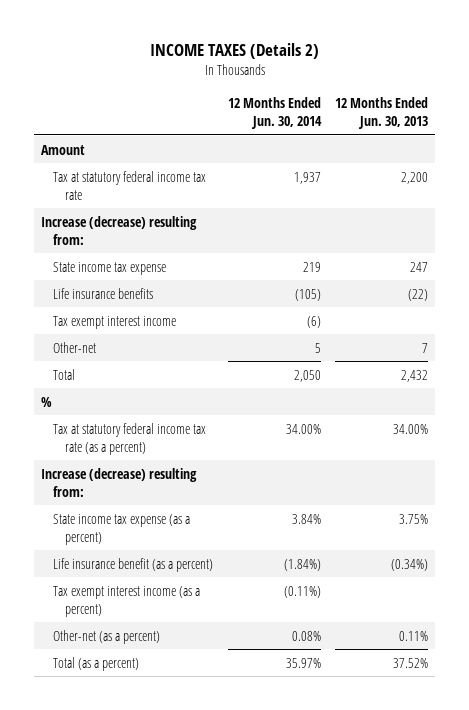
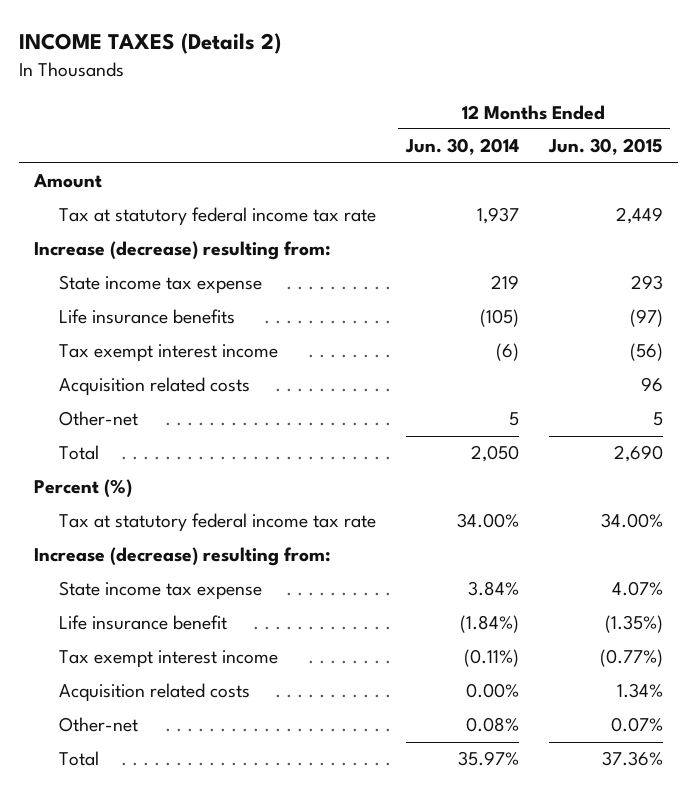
[334,97,428,130] 12 Months Ended Jun. 30, 2013 -> none
none -> [547,138,663,156] Jun. 30, 2015
none -> [58,377,250,397] Acquisition related costs
[41,396,53,407] % -> [33,479,132,499] Percent (%)
[53,422,207,455] Tax at statutory federal income tax rate (as a percent) -> [58,513,376,533] Tax at statutory federal income tax rate
[53,513,191,545] State income tax expense (as a percent) -> [58,581,262,601] State income tax expense
[53,557,214,572] Life insurance benefit (as a percent) -> [58,615,227,631] Life insurance benefit
[53,585,201,617] Tax exempt interest income (as a percent) -> [58,650,278,669] Tax exempt interest income
none -> [58,683,250,703] Acquisition related costs
[53,629,161,644] Other-net (as a percent) -> [58,717,138,733] Other-net
[53,656,140,671] Total (as a percent) -> [58,751,99,767] Total

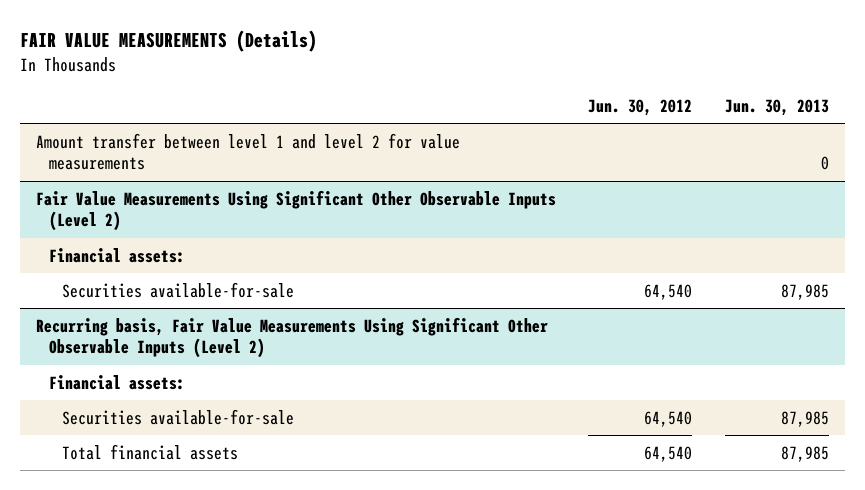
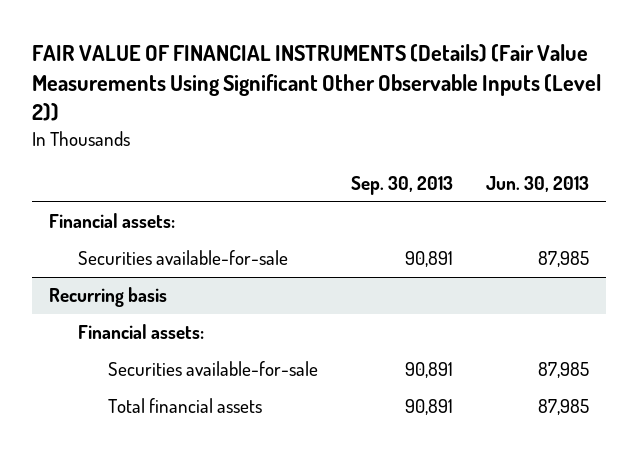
[20,30,318,53] FAIR VALUE MEASUREMENTS (Details) -> [32,44,602,122] FAIR VALUE OF FINANCIAL INSTRUMENTS (Details) (Fair Value Measurements Using Significant Other Observable Inputs (Level 2))
[588,98,693,116] Jun. 30, 2012 -> none
none -> [351,176,454,196] Sep. 30, 2013
[36,132,461,171] Amount transfer between level 1 and level 2 for value measurements -> none
[36,189,557,232] Fair Value Measurements Using Significant Other Observable Inputs (Level 2) -> none
[36,316,549,359] Recurring basis, Fair Value Measurements Using Significant Other Observable Inputs (Level 2) -> none
none -> [48,287,167,308] Recurring basis

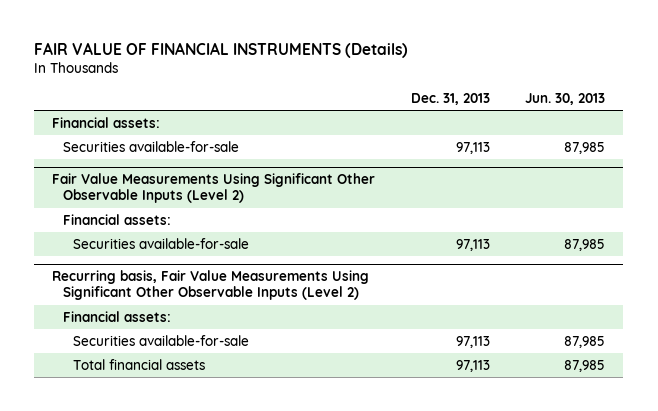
[32,44,602,122] FAIR VALUE OF FINANCIAL INSTRUMENTS (Details) (Fair Value Measurements Using Significant Other Observable Inputs (Level 2)) -> [34,41,409,58] FAIR VALUE OF FINANCIAL INSTRUMENTS (Details)
[351,176,454,196] Sep. 30, 2013 -> none
none -> [410,92,490,105] Dec. 31, 2013
[48,287,167,308] Recurring basis -> none
none -> [52,172,376,204] Fair Value Measurements Using Significant Other Observable Inputs (Level 2)
none -> [52,269,370,301] Recurring basis, Fair Value Measurements Using Significant Other Observable Inputs (Level 2)
none -> [62,310,171,322] Financial assets:
none -> [73,334,250,346] Securities available-for-sale

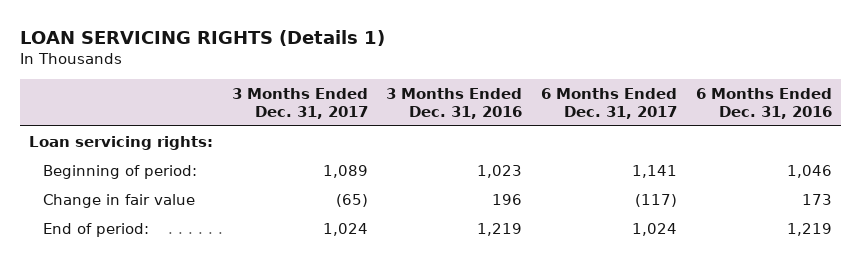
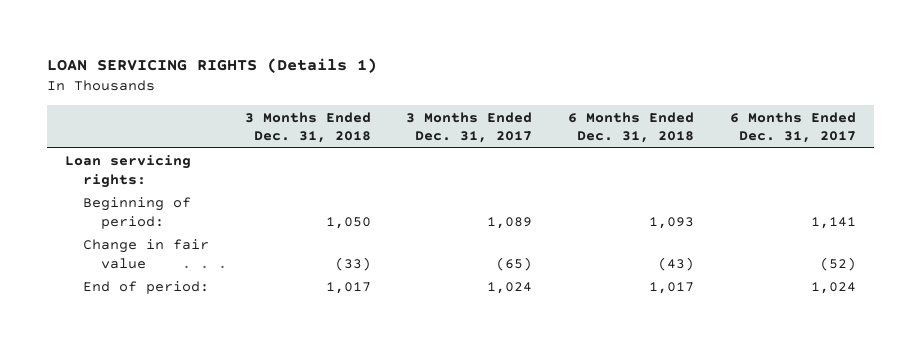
[386,88,523,119] 3 Months Ended Dec. 31, 2016 -> none
[695,88,832,119] 6 Months Ended Dec. 31, 2016 -> none
none -> [244,111,371,143] 3 Months Ended Dec. 31, 2018
none -> [568,111,695,143] 6 Months Ended Dec. 31, 2018
[635,194,678,208] (117) -> [819,256,856,271] (52)

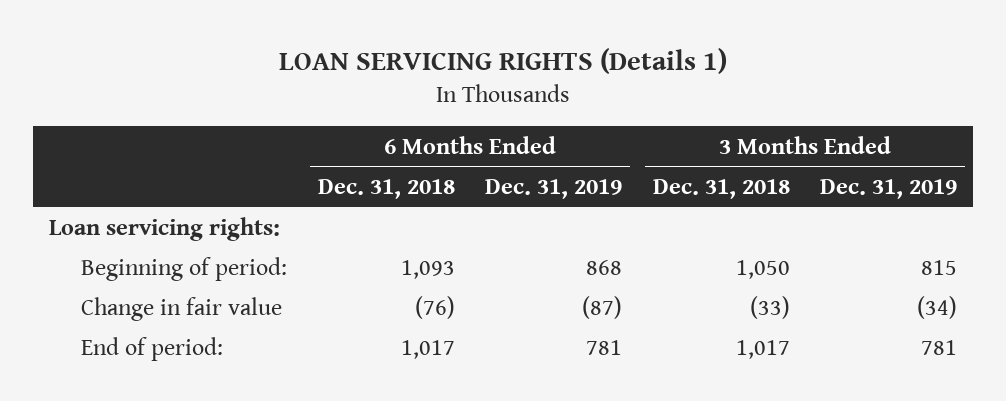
[406,111,533,143] 3 Months Ended Dec. 31, 2017 -> none
[729,111,856,143] 6 Months Ended Dec. 31, 2017 -> none
none -> [485,178,623,199] Dec. 31, 2019
none -> [820,178,958,199] Dec. 31, 2019
[658,256,695,271] (43) -> [414,296,455,320] (76)

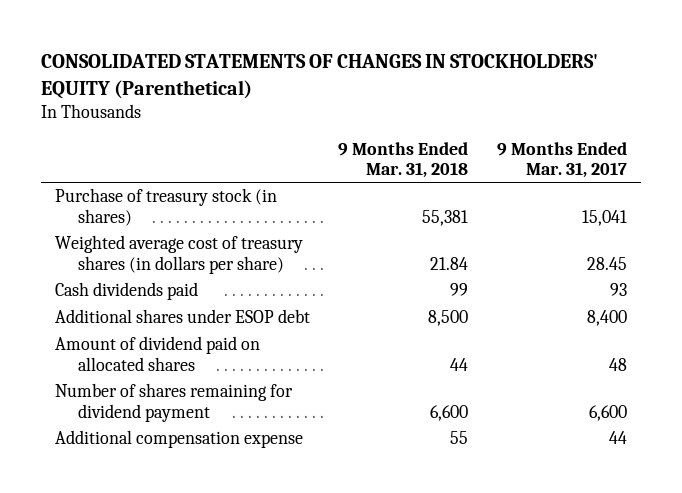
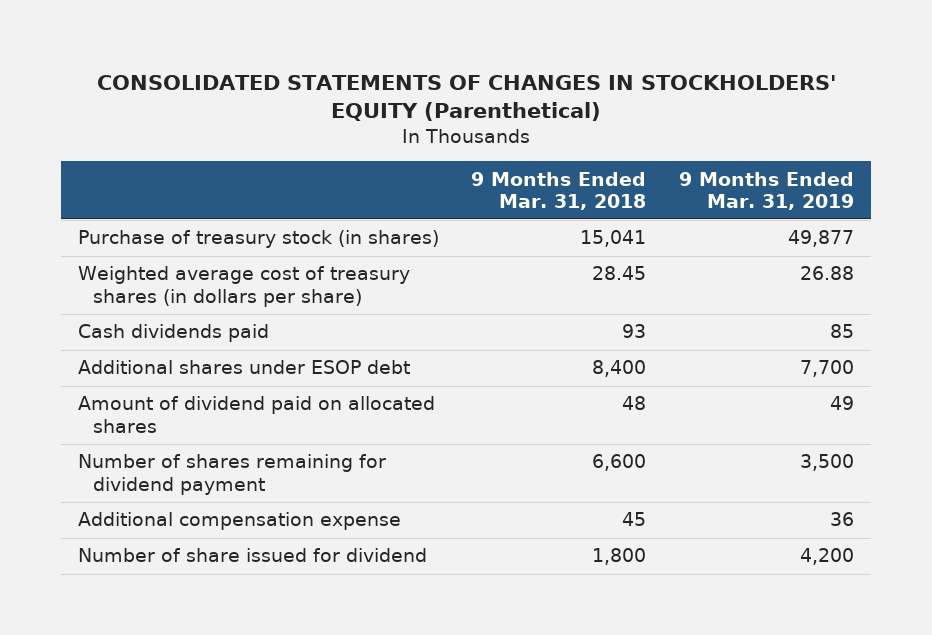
[496,141,627,179] 9 Months Ended Mar. 31, 2017 -> none
none -> [679,171,855,210] 9 Months Ended Mar. 31, 2019
[422,209,469,226] 55,381 -> [580,230,647,248] 15,041
[430,256,469,270] 21.84 -> [592,266,647,281] 28.45
[450,283,469,297] 99 -> [622,324,647,339] 93
[428,310,469,327] 8,500 -> [592,360,647,378] 8,400
[450,357,469,371] 44 -> [622,396,647,411] 48
[450,431,469,445] 55 -> [622,512,647,527] 45
none -> [77,548,427,563] Number of share issued for dividend

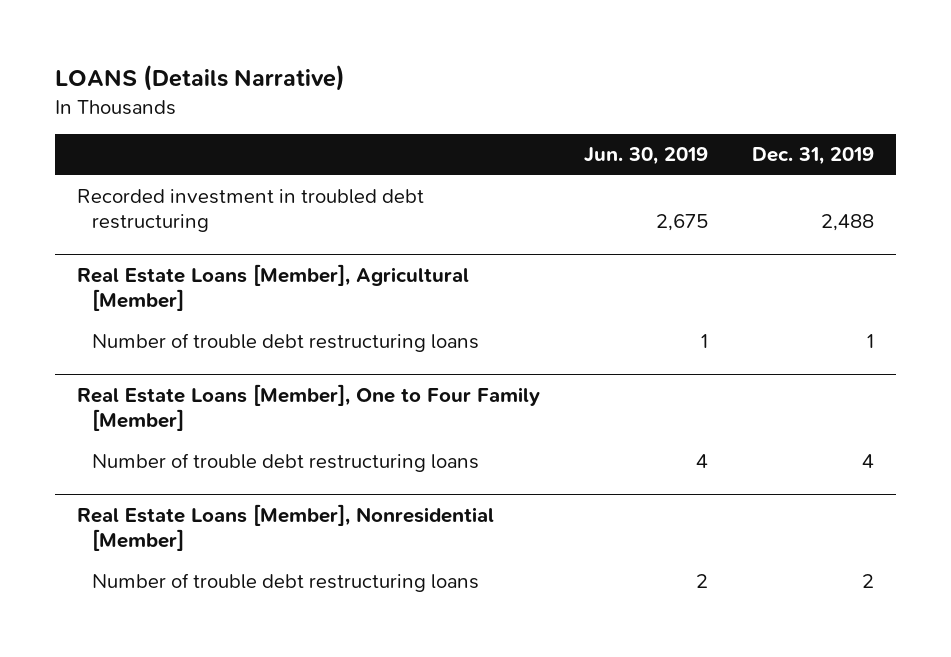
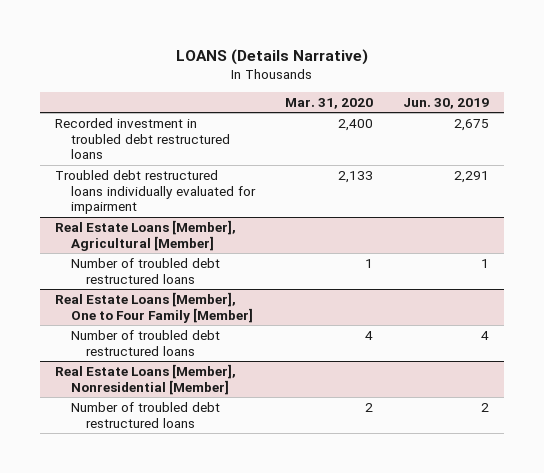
[752,147,875,166] Dec. 31, 2019 -> none
none -> [284,98,373,110] Mar. 31, 2020
[76,189,424,233] Recorded investment in troubled debt restructuring -> [55,117,230,160] Recorded investment in troubled debt restructured loans
none -> [55,169,256,215] Troubled debt restructured loans individually evaluated for impairment
[92,333,480,353] Number of trouble debt restructuring loans -> [70,257,220,284] Number of troubled debt restructured loans
[92,453,480,473] Number of trouble debt restructuring loans -> [70,329,220,356] Number of troubled debt restructured loans
[92,573,480,593] Number of trouble debt restructuring loans -> [70,401,220,428] Number of troubled debt restructured loans

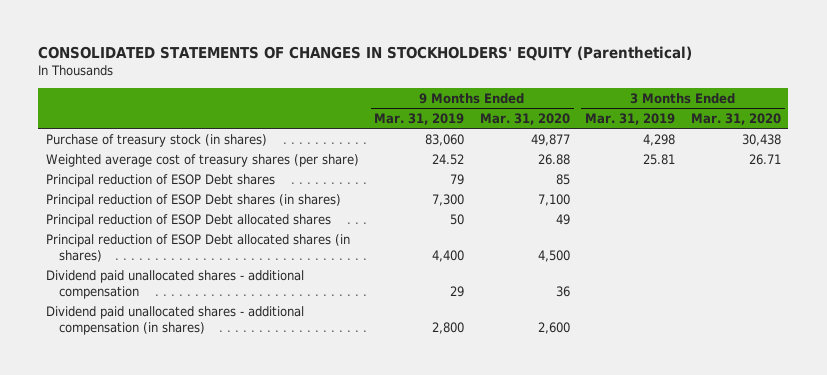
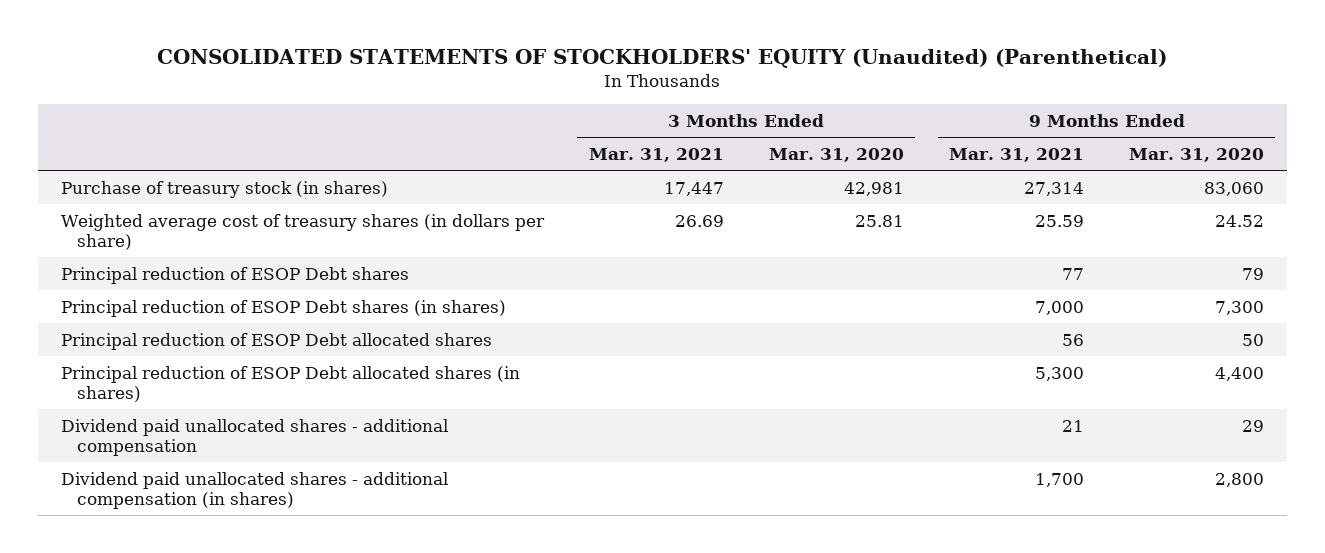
[38,46,693,62] CONSOLIDATED STATEMENTS OF CHANGES IN STOCKHOLDERS' EQUITY (Parenthetical) -> [157,49,1168,69] CONSOLIDATED STATEMENTS OF STOCKHOLDERS' EQUITY (Unaudited) (Parenthetical)
[374,112,465,125] Mar. 31, 2019 -> none
[585,112,676,125] Mar. 31, 2019 -> none
none -> [588,147,724,162] Mar. 31, 2021
none -> [948,147,1084,162] Mar. 31, 2021
[530,133,570,146] 49,877 -> [1204,181,1265,196] 83,060
[741,133,781,146] 30,438 -> [843,181,904,196] 42,981
[46,153,360,167] Weighted average cost of treasury shares (per share) -> [60,213,545,250] Weighted average cost of treasury shares (in dollars per share)
[537,153,570,165] 26.88 -> [1215,214,1265,227] 24.52
[748,153,781,165] 26.71 -> [854,214,904,227] 25.81
[555,173,570,185] 85 -> [1242,267,1265,280] 79
[537,193,570,206] 7,100 -> [1215,300,1265,315] 7,300
[555,213,570,225] 49 -> [1242,333,1265,346] 50
[537,249,570,262] 4,500 -> [1215,366,1265,381] 4,400
[555,285,570,297] 36 -> [1242,419,1265,432] 29
[537,321,570,334] 2,600 -> [1215,472,1265,487] 2,800

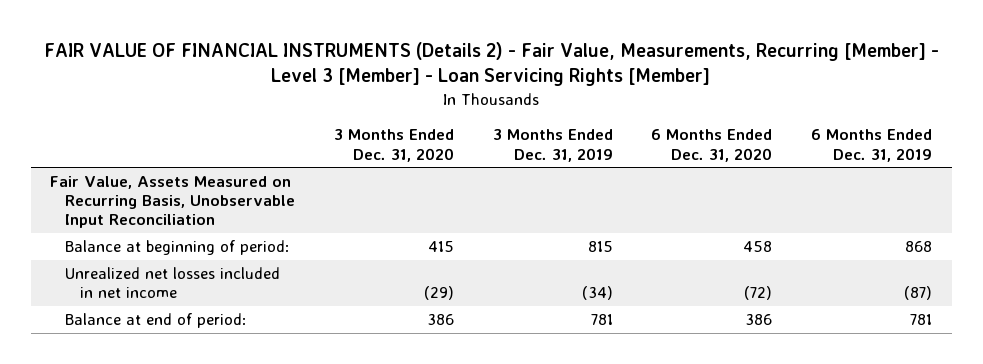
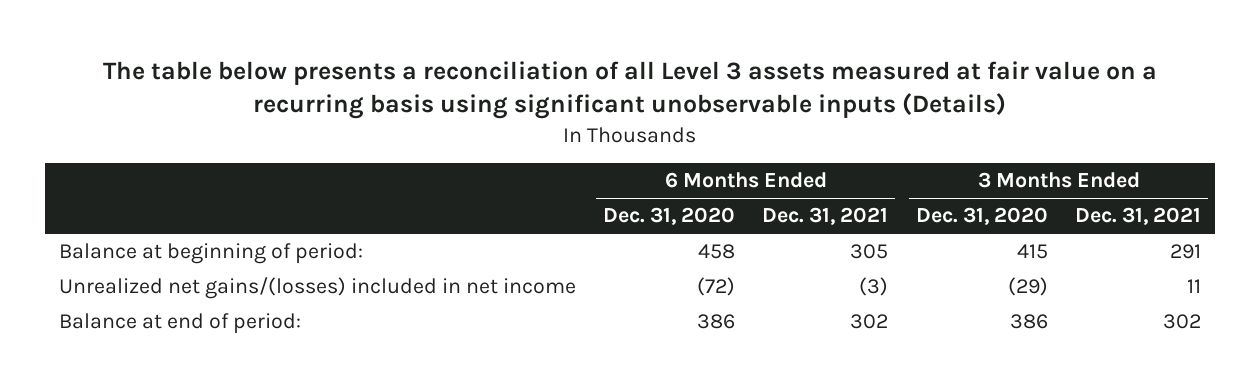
[44,41,940,87] FAIR VALUE OF FINANCIAL INSTRUMENTS (Details 2) - Fair Value, Measurements, Recurring [Member] - Level 3 [Member] - Loan Servicing Rights [Member] -> [102,60,1157,120] The table below presents a reconciliation of all Level 3 assets measured at fair value on a recurring basis using significant unobservable inputs (Details)
[492,129,613,162] 3 Months Ended Dec. 31, 2019 -> none
[811,129,933,162] 6 Months Ended Dec. 31, 2019 -> none
none -> [762,207,889,226] Dec. 31, 2021
none -> [1075,207,1202,226] Dec. 31, 2021
[50,176,296,229] Fair Value, Assets Measured on Recurring Basis, Unobservable Input Reconciliation -> none
[65,267,281,299] Unrealized net losses included in net income -> [58,277,576,300] Unrealized net gains/(losses) included in net income

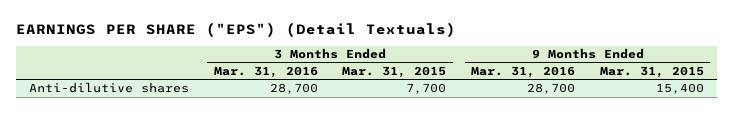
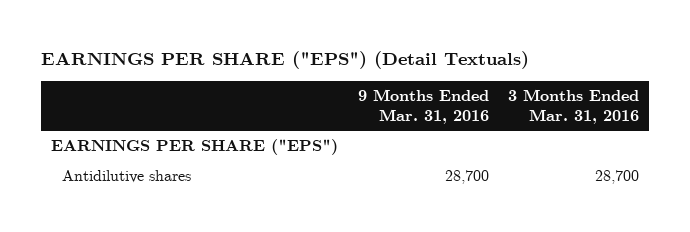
[342,65,447,78] Mar. 31, 2015 -> none
[600,65,705,78] Mar. 31, 2015 -> none
none -> [50,139,338,156] EARNINGS PER SHARE ("EPS")
[28,82,189,94] Anti-dilutive shares -> [61,170,191,184] Antidilutive shares

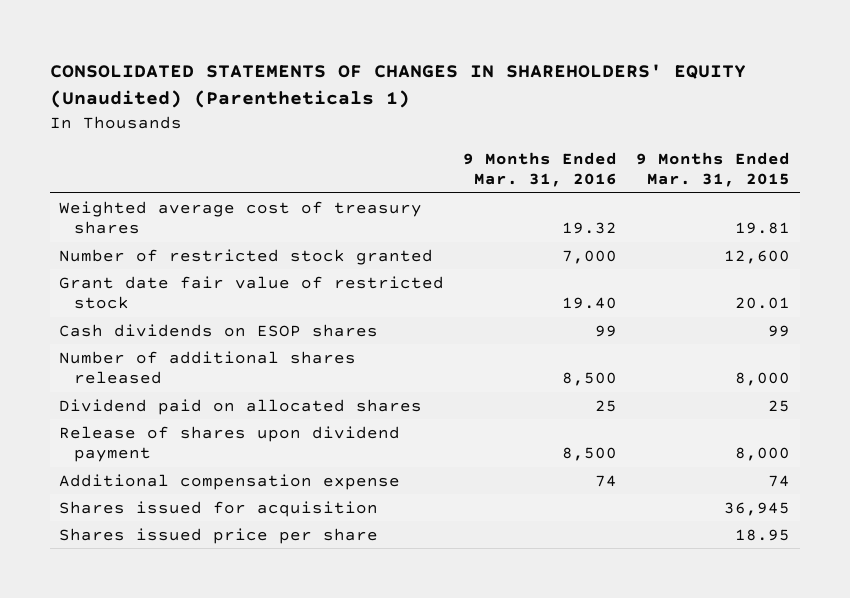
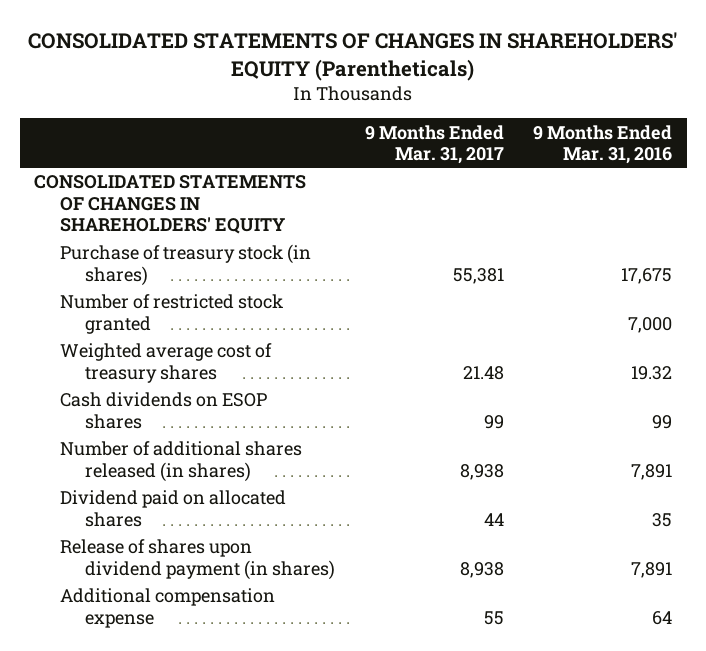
[50,64,747,109] CONSOLIDATED STATEMENTS OF CHANGES IN SHAREHOLDERS' EQUITY (Unaudited) (Parentheticals 1) -> [28,31,679,81] CONSOLIDATED STATEMENTS OF CHANGES IN SHAREHOLDERS' EQUITY (Parentheticals)
[636,151,791,188] 9 Months Ended Mar. 31, 2015 -> none
none -> [364,124,504,164] 9 Months Ended Mar. 31, 2017
none -> [34,175,307,235] CONSOLIDATED STATEMENTS OF CHANGES IN SHAREHOLDERS' EQUITY
none -> [59,244,311,286] Purchase of treasury stock (in shares)
[59,275,445,310] Grant date fair value of restricted stock -> none
[59,200,423,235] Weighted average cost of treasury shares -> [59,343,272,383] Weighted average cost of treasury shares
[59,500,379,517] Shares issued for acquisition -> none
[59,527,379,544] Shares issued price per share -> none
[59,350,357,385] Number of additional shares released -> [59,441,302,482] Number of additional shares released (in shares)
[562,372,618,387] 8,500 -> [631,463,673,480] 7,891
[595,399,618,412] 25 -> [652,512,673,527] 35
[59,425,401,463] Release of shares upon dividend payment -> [59,539,336,580] Release of shares upon dividend payment (in shares)
[562,447,618,462] 8,500 -> [631,561,673,578] 7,891
[595,474,618,487] 74 -> [652,610,673,625] 64

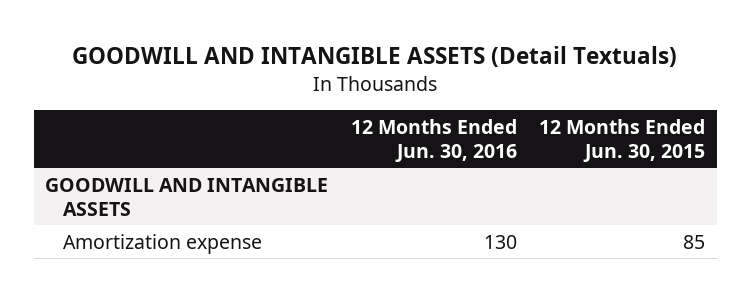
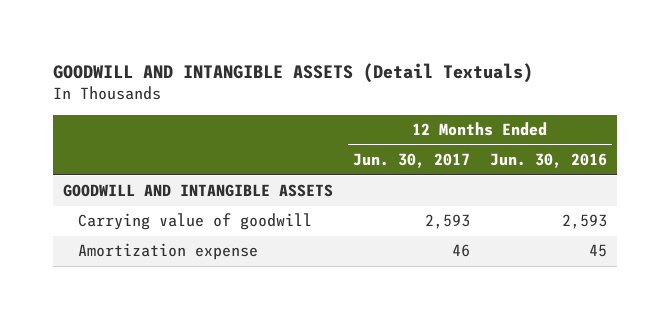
[539,118,706,162] 12 Months Ended Jun. 30, 2015 -> none
none -> [353,153,471,169] Jun. 30, 2017
none -> [78,213,313,231] Carrying value of goodwill
[483,234,517,249] 130 -> [589,244,608,258] 45

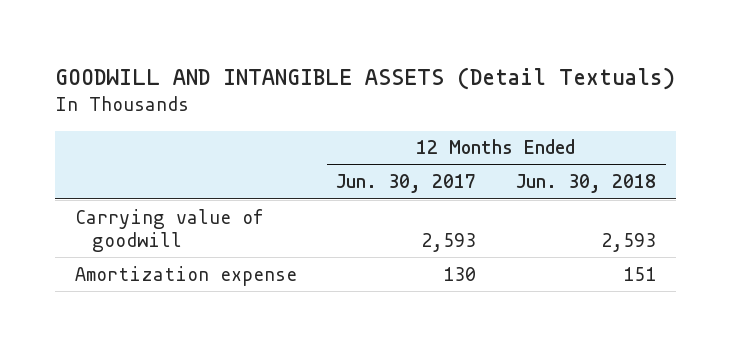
[490,153,608,169] Jun. 30, 2016 -> none
none -> [516,174,657,194] Jun. 30, 2018
[63,184,334,198] GOODWILL AND INTANGIBLE ASSETS -> none
[452,244,471,258] 46 -> [443,266,477,281] 130

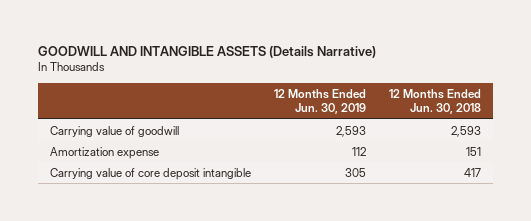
[54,66,675,90] GOODWILL AND INTANGIBLE ASSETS (Detail Textuals) -> [38,45,377,58] GOODWILL AND INTANGIBLE ASSETS (Details Narrative)
[336,174,477,194] Jun. 30, 2017 -> none
none -> [273,88,366,115] 12 Months Ended Jun. 30, 2019
none -> [49,167,251,180] Carrying value of core deposit intangible

